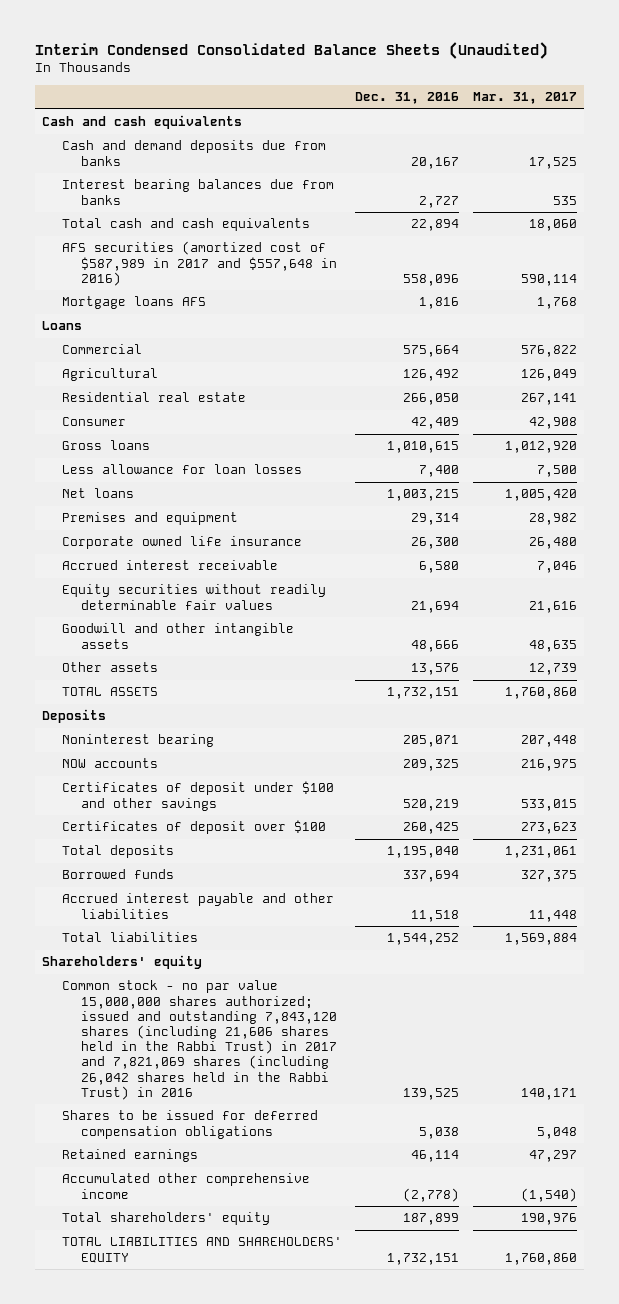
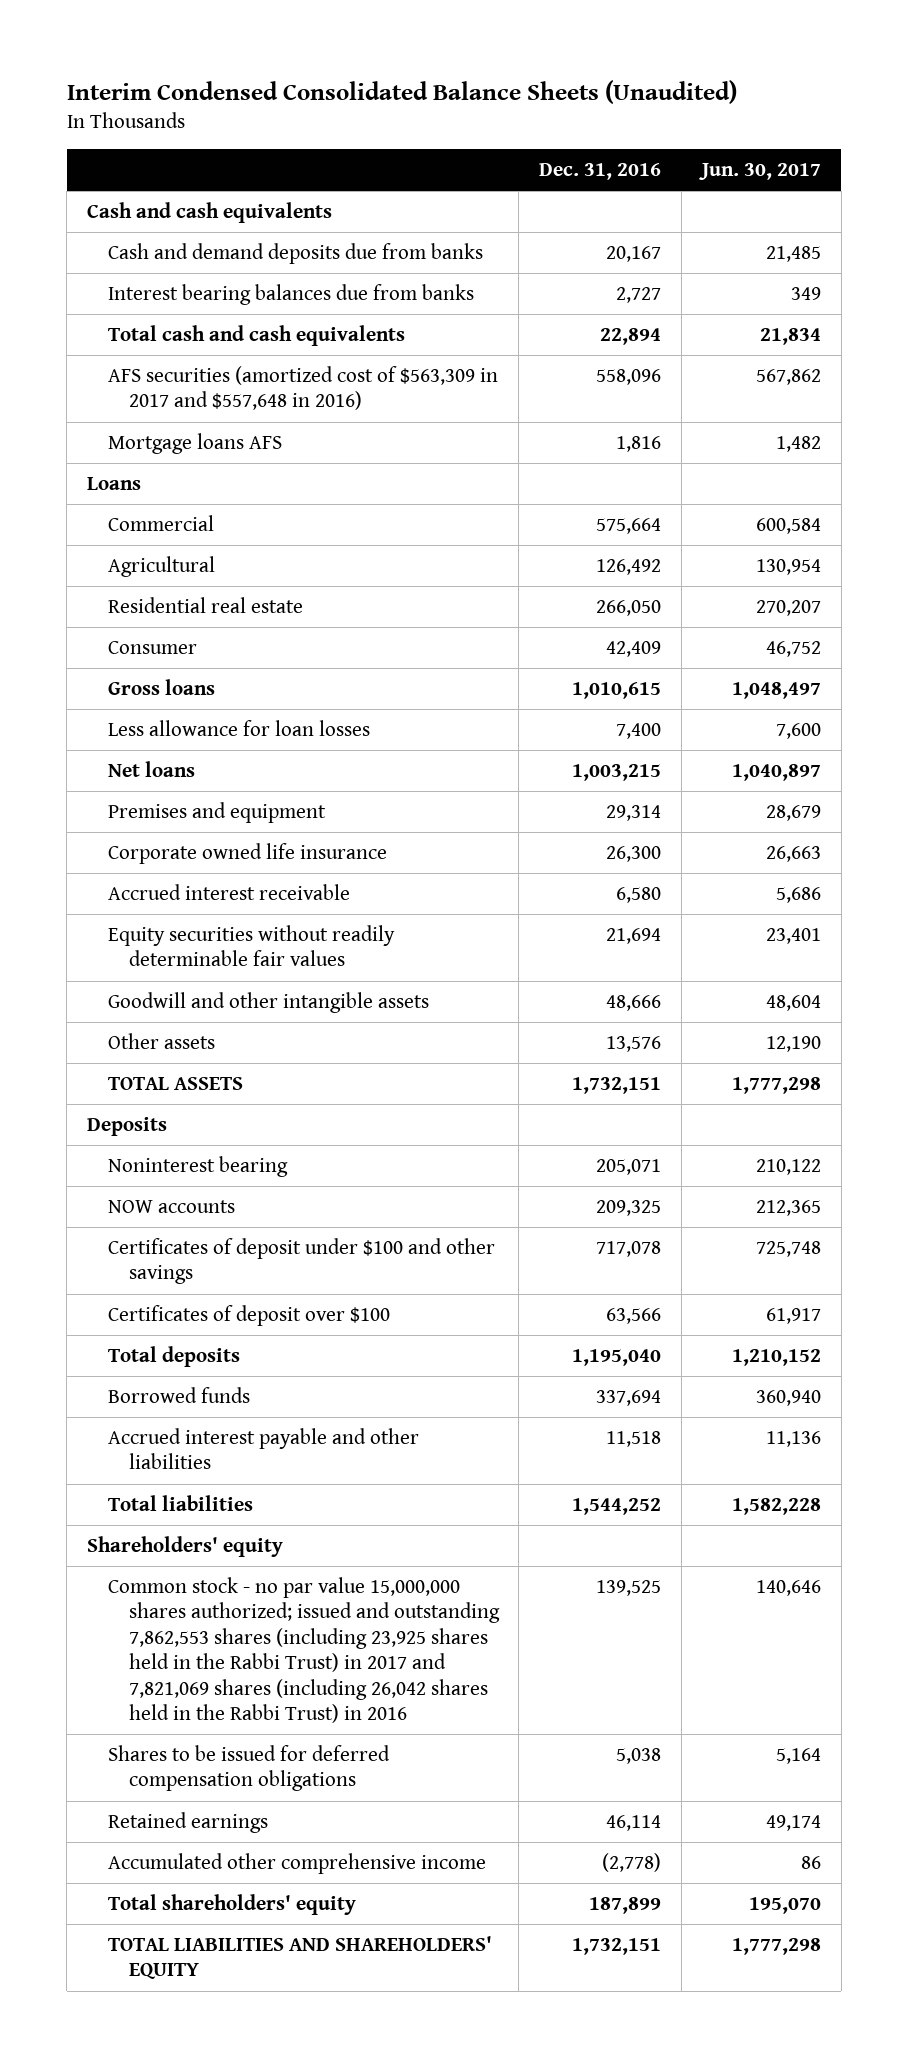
[473,92,578,105] Mar. 31, 2017 -> none
none -> [699,163,822,181] Jun. 30, 2017
[61,241,338,286] AFS securities (amortized cost of $587,989 in 2017 and $557,648 in 2016) -> [107,366,498,411] AFS securities (amortized cost of $563,309 in 2017 and $557,648 in 2016)
[403,798,460,811] 520,219 -> [596,1241,662,1258] 717,078
[403,822,460,835] 260,425 -> [606,1308,662,1325] 63,566
[61,980,338,1100] Common stock - no par value 15,000,000 shares authorized; issued and outstanding 7,843,120 shares (including 21,606 shares held in the Rabbi Trust) in 2017 and 7,821,069 shares (including 26,042 shares held in the Rabbi Trust) in 2016 -> [107,1577,500,1724] Common stock - no par value 15,000,000 shares authorized; issued and outstanding 7,862,553 shares (including 23,925 shares held in the Rabbi Trust) in 2017 and 7,821,069 shares (including 26,042 shares held in the Rabbi Trust) in 2016

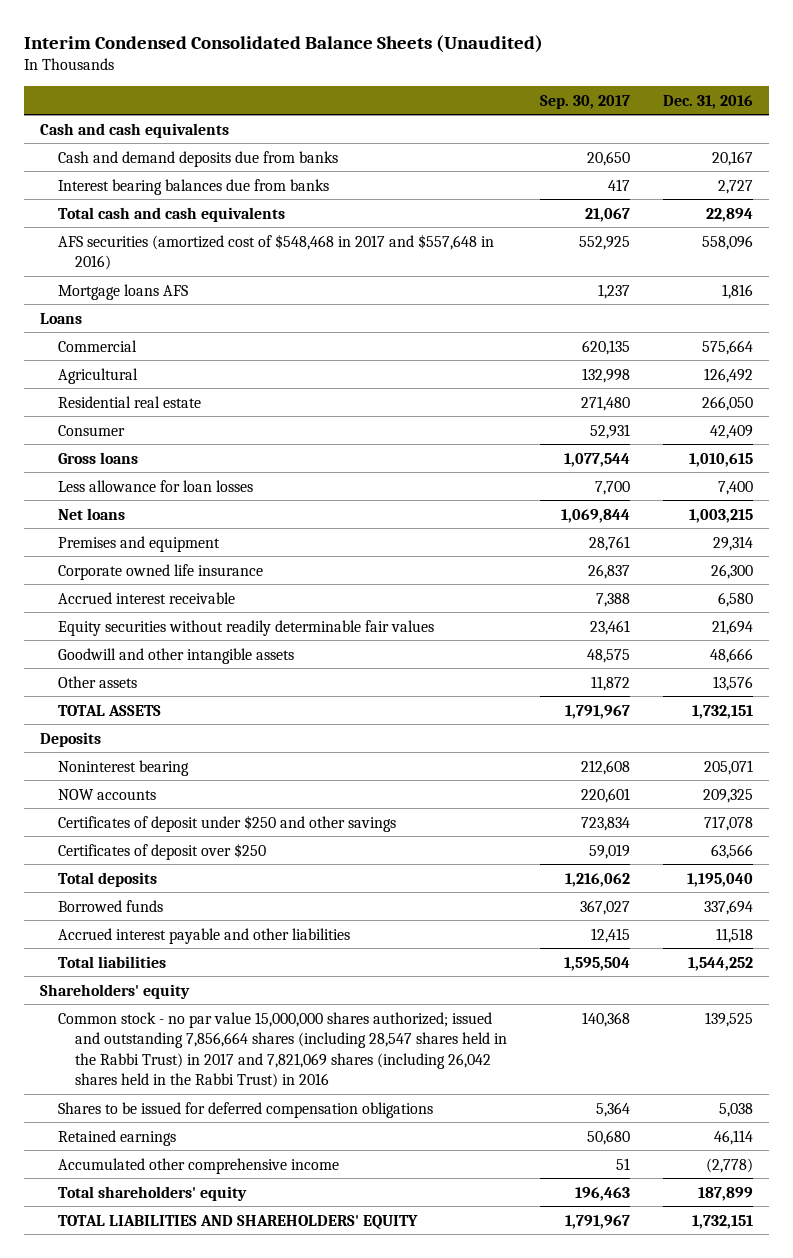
[699,163,822,181] Jun. 30, 2017 -> none
none -> [539,94,630,109] Sep. 30, 2017
[107,366,498,411] AFS securities (amortized cost of $563,309 in 2017 and $557,648 in 2016) -> [57,233,494,271] AFS securities (amortized cost of $548,468 in 2017 and $557,648 in 2016)
[107,1238,495,1285] Certificates of deposit under $100 and other savings -> [57,814,396,832] Certificates of deposit under $250 and other savings
[107,1305,390,1327] Certificates of deposit over $100 -> [57,842,266,860] Certificates of deposit over $250
[107,1577,500,1724] Common stock - no par value 15,000,000 shares authorized; issued and outstanding 7,862,553 shares (including 23,925 shares held in the Rabbi Trust) in 2017 and 7,821,069 shares (including 26,042 shares held in the Rabbi Trust) in 2016 -> [57,1011,508,1089] Common stock - no par value 15,000,000 shares authorized; issued and outstanding 7,856,664 shares (including 28,547 shares held in the Rabbi Trust) in 2017 and 7,821,069 shares (including 26,042 shares held in the Rabbi Trust) in 2016

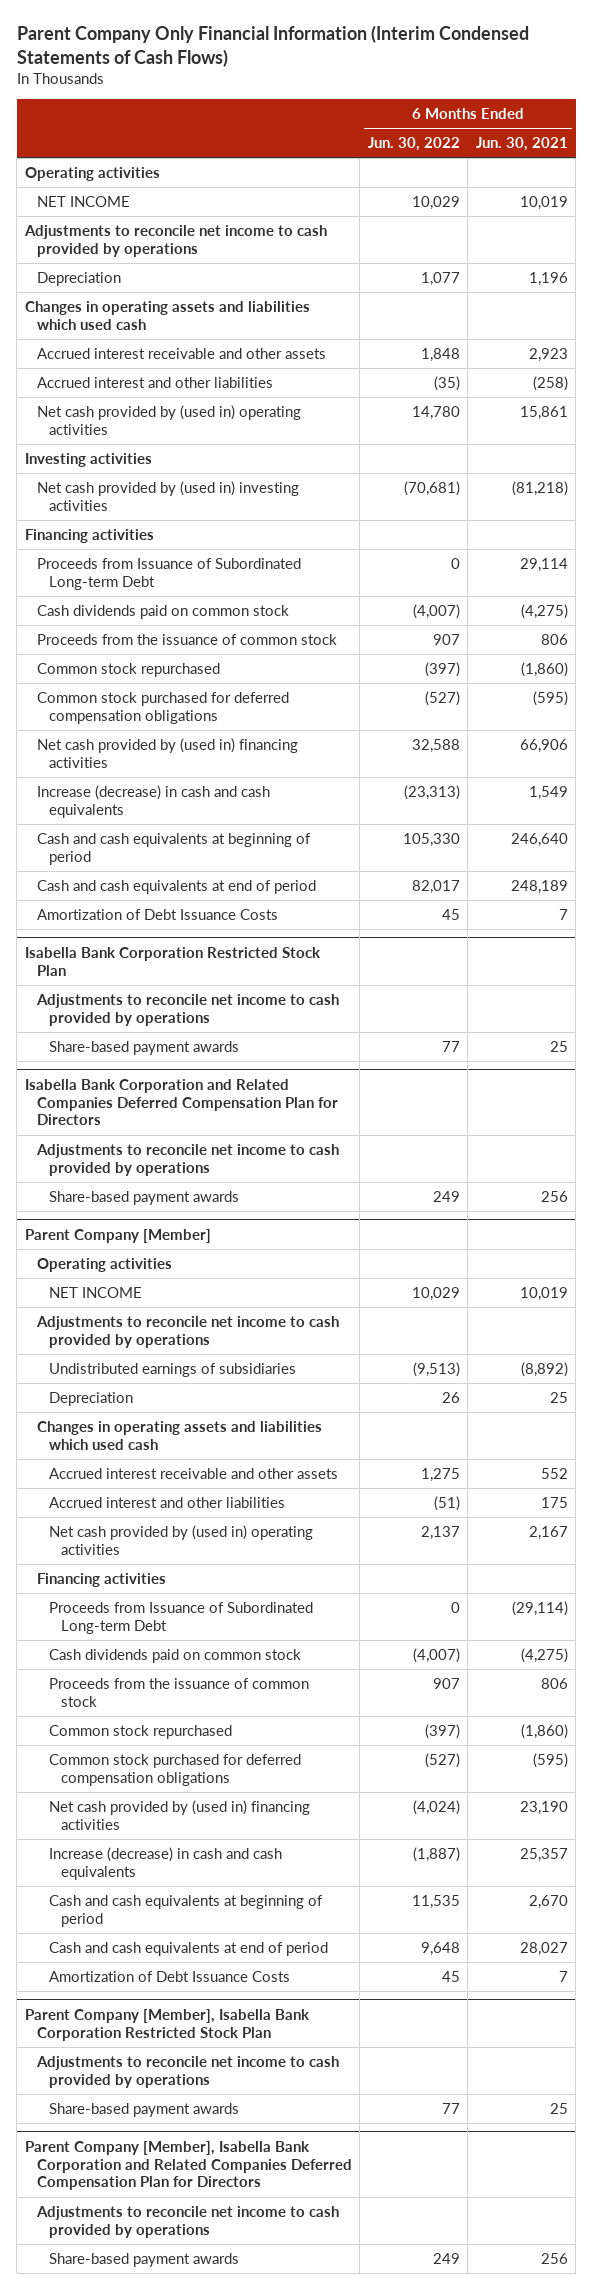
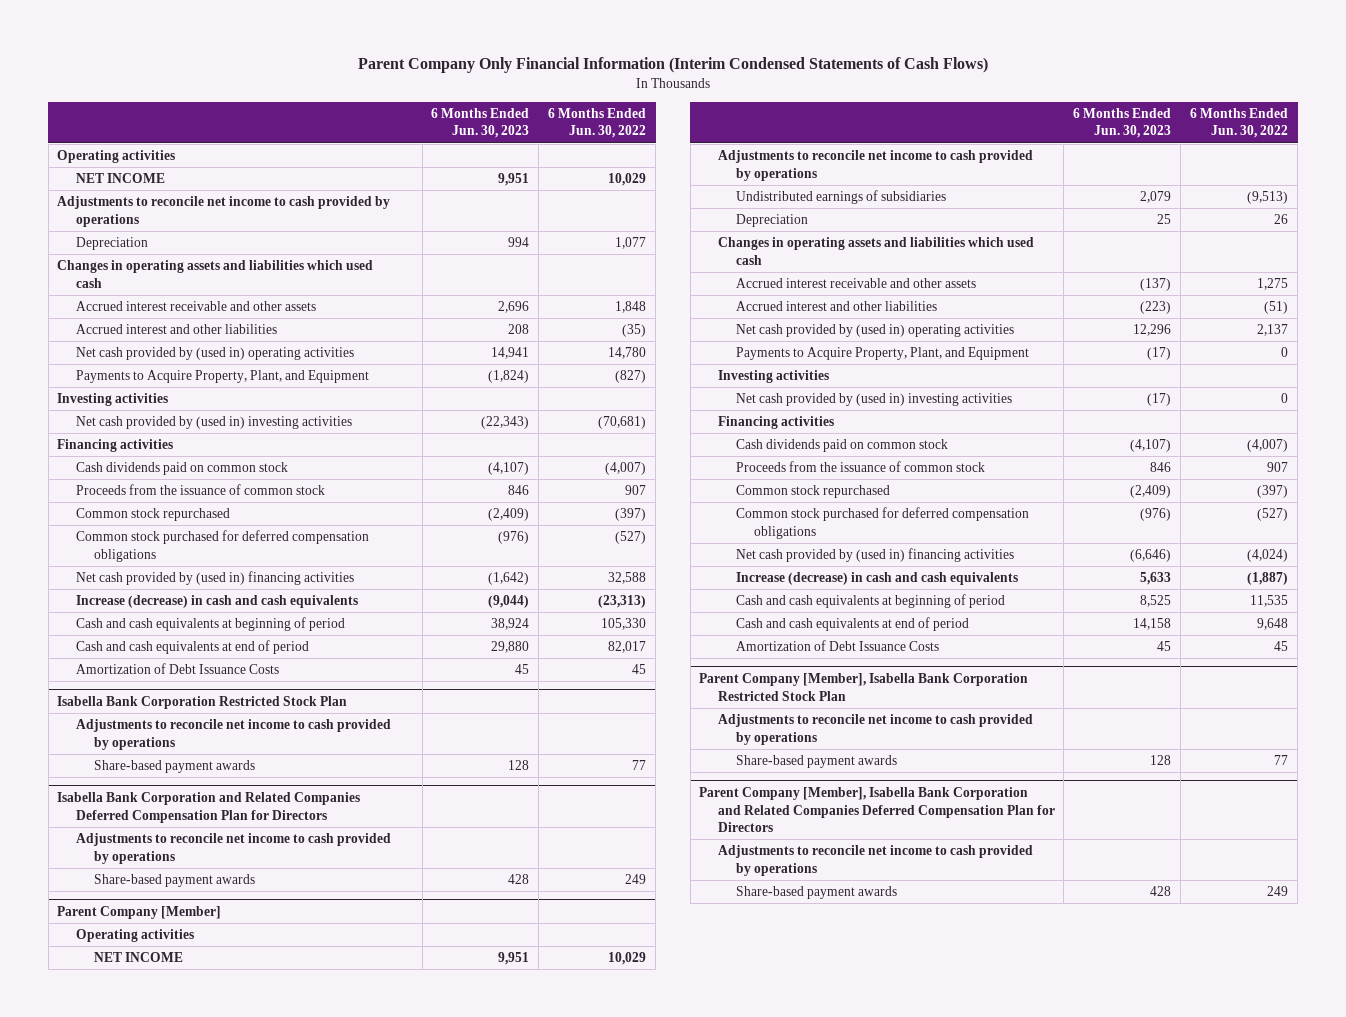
[475,137,568,152] Jun. 30, 2021 -> none
none -> [431,107,530,139] 6 Months Ended Jun. 30, 2023
none -> [75,370,369,384] Payments to Acquire Property, Plant, and Equipment
[36,558,301,590] Proceeds from Issuance of Subordinated Long-term Debt -> none
none -> [735,347,1029,361] Payments to Acquire Property, Plant, and Equipment
none -> [717,370,829,384] Investing activities
none -> [735,393,1012,407] Net cash provided by (used in) investing activities
[48,1602,313,1634] Proceeds from Issuance of Subordinated Long-term Debt -> none

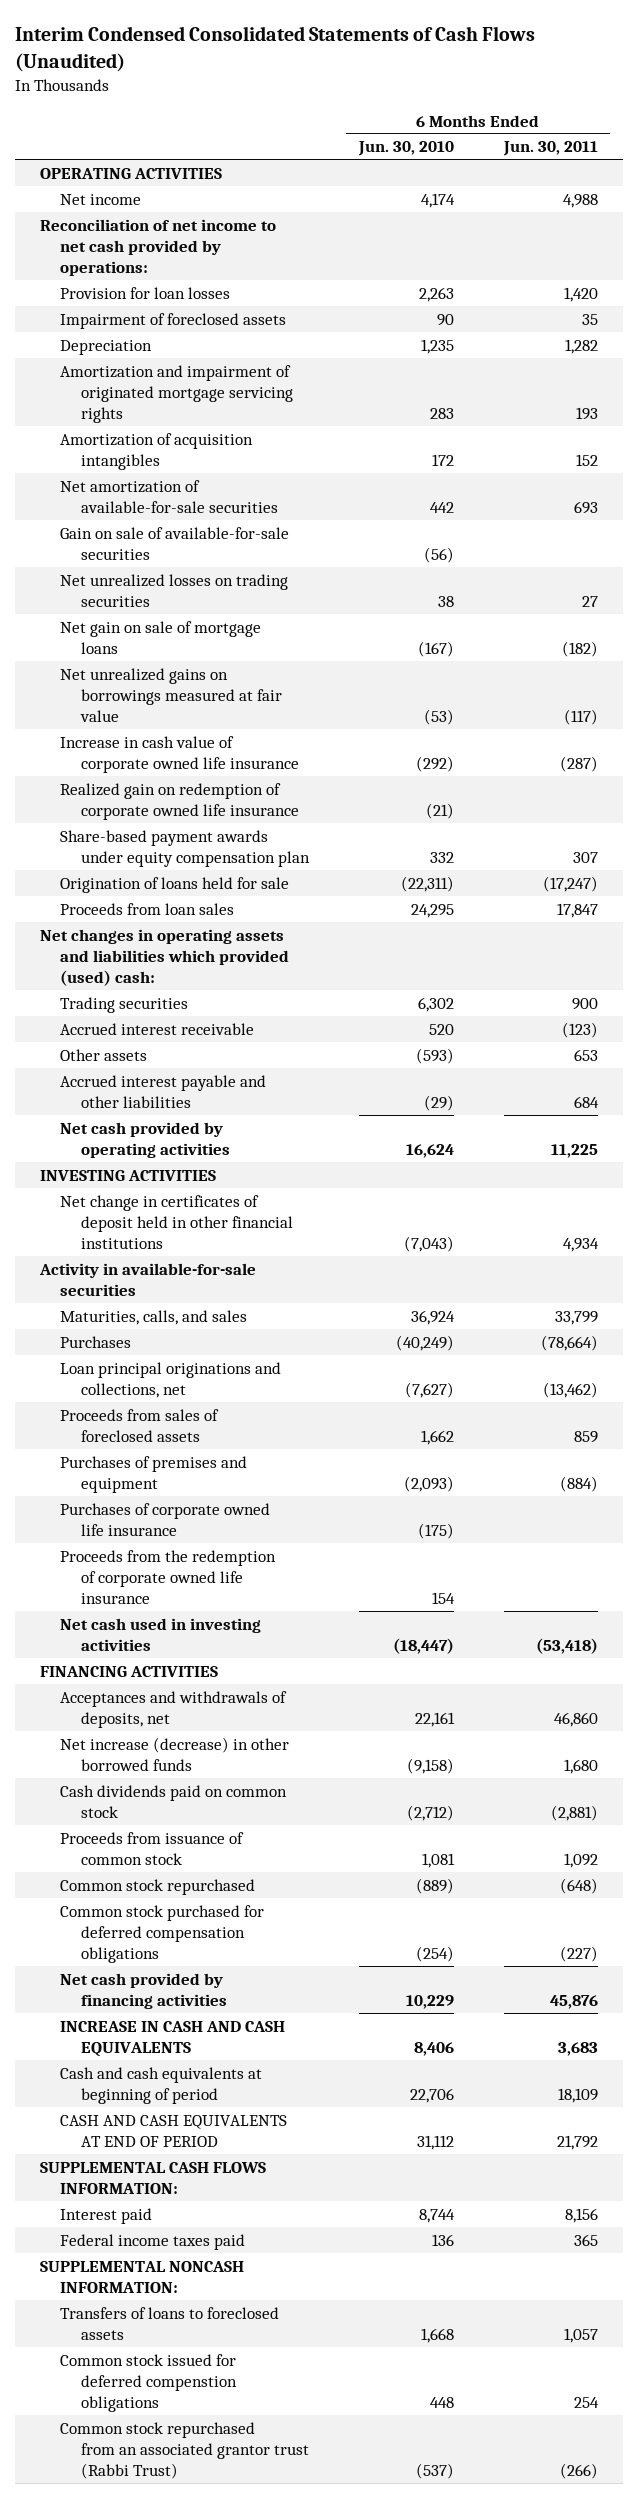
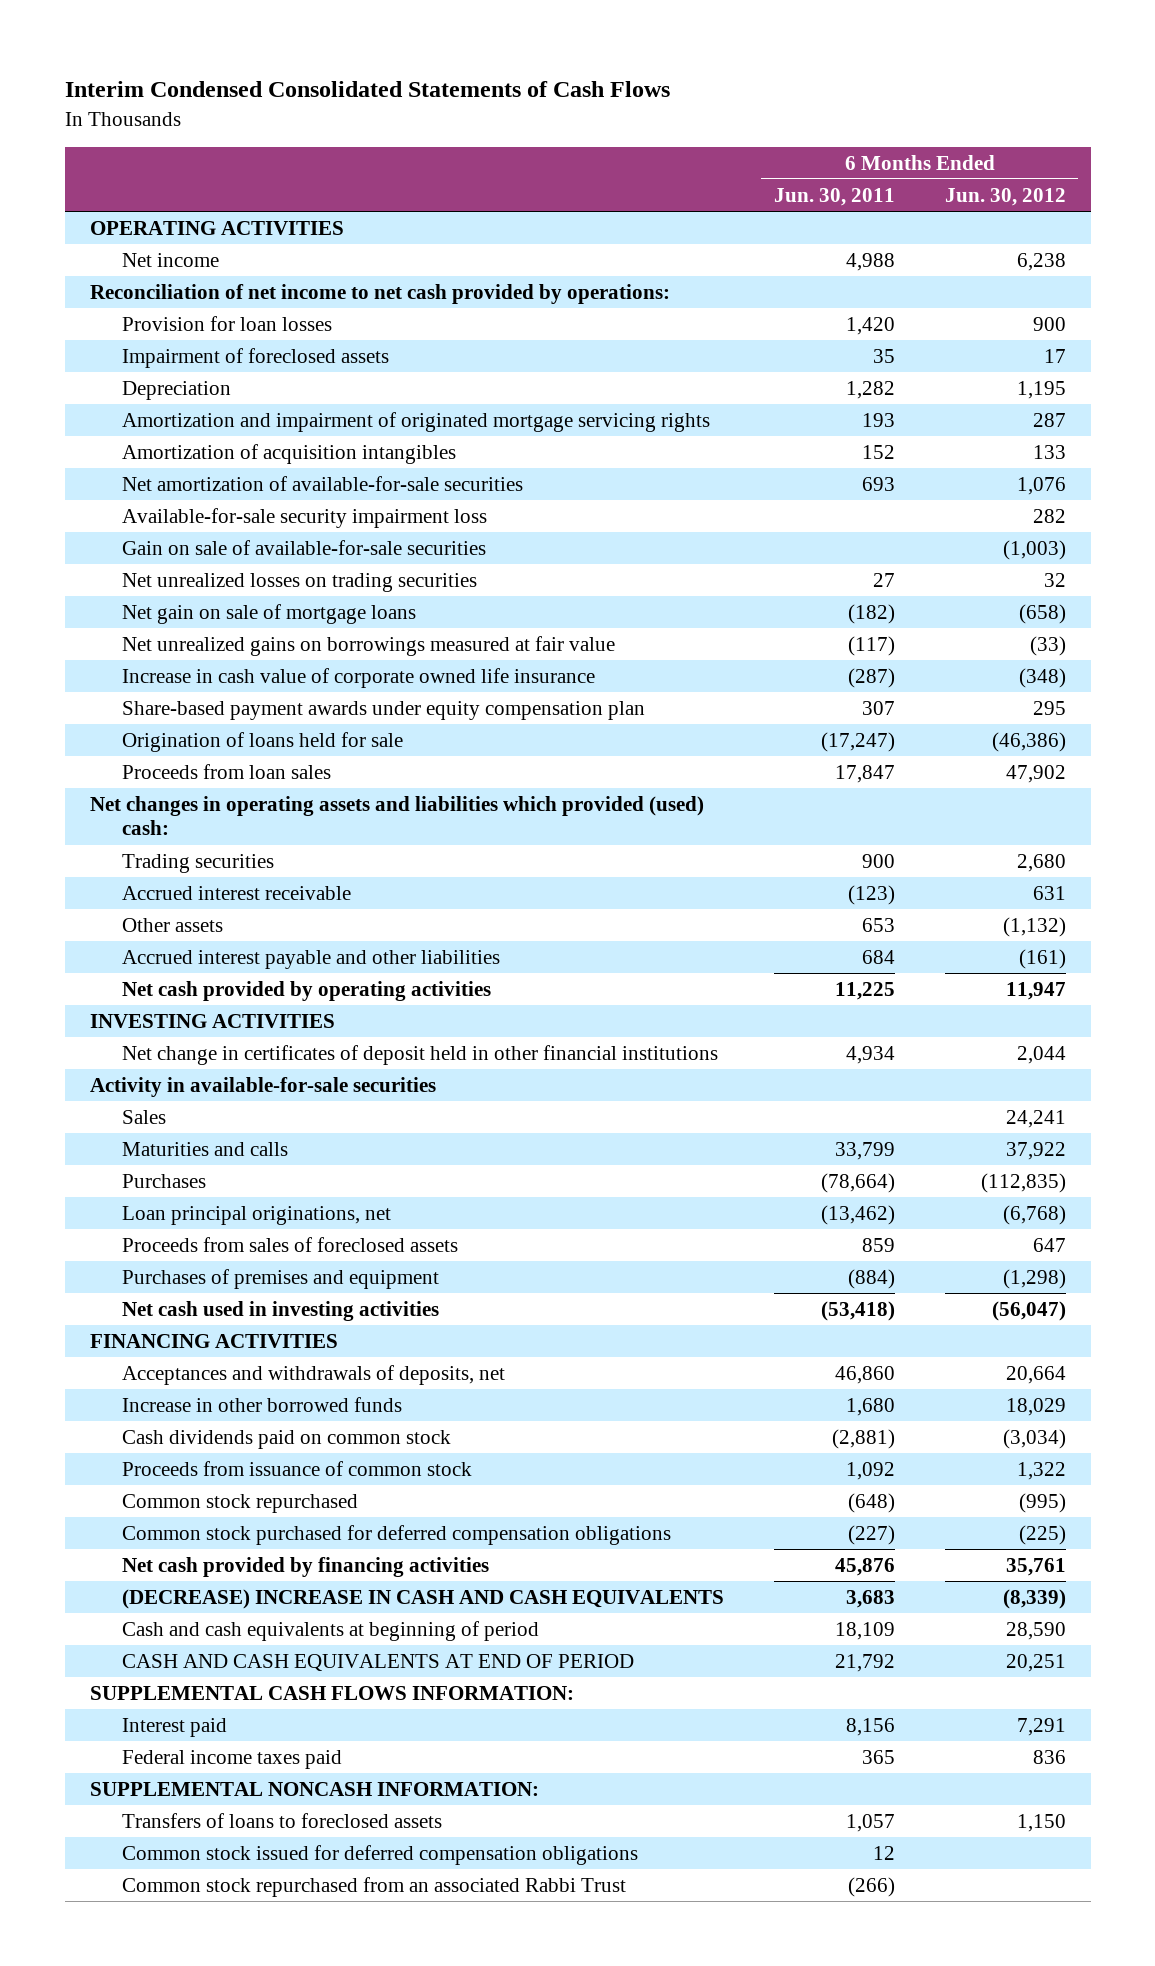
[14,26,535,73] Interim Condensed Consolidated Statements of Cash Flows (Unaudited) -> [64,81,670,98] Interim Condensed Consolidated Statements of Cash Flows
[357,141,454,157] Jun. 30, 2010 -> none
none -> [944,187,1066,206] Jun. 30, 2012
none -> [122,507,488,528] Available-for-sale security impairment loss
[60,782,299,820] Realized gain on redemption of corporate owned life insurance -> none
none -> [122,1109,167,1124] Sales
[60,1309,248,1325] Maturities, calls, and sales -> [122,1141,289,1156] Maturities and calls
[60,1361,282,1398] Loan principal originations and collections, net -> [122,1205,392,1225] Loan principal originations, net
[60,1502,271,1536] Purchases of corporate owned life insurance -> none
[60,1549,277,1604] Proceeds from the redemption of corporate owned life insurance -> none
[60,1736,290,1771] Net increase (decrease) in other borrowed funds -> [122,1396,403,1412] Increase in other borrowed funds
[60,2020,286,2057] INCREASE IN CASH AND CASH EQUIVALENTS -> [122,1588,725,1609] (DECREASE) INCREASE IN CASH AND CASH EQUIVALENTS
[60,2353,237,2412] Common stock issued for deferred compenstion obligations -> [122,1844,639,1865] Common stock issued for deferred compensation obligations
[573,2396,599,2408] 254 -> [872,1845,895,1860] 12
[60,2421,309,2479] Common stock repurchased from an associated grantor trust (Rabbi Trust) -> [122,1876,627,1897] Common stock repurchased from an associated Rabbi Trust

